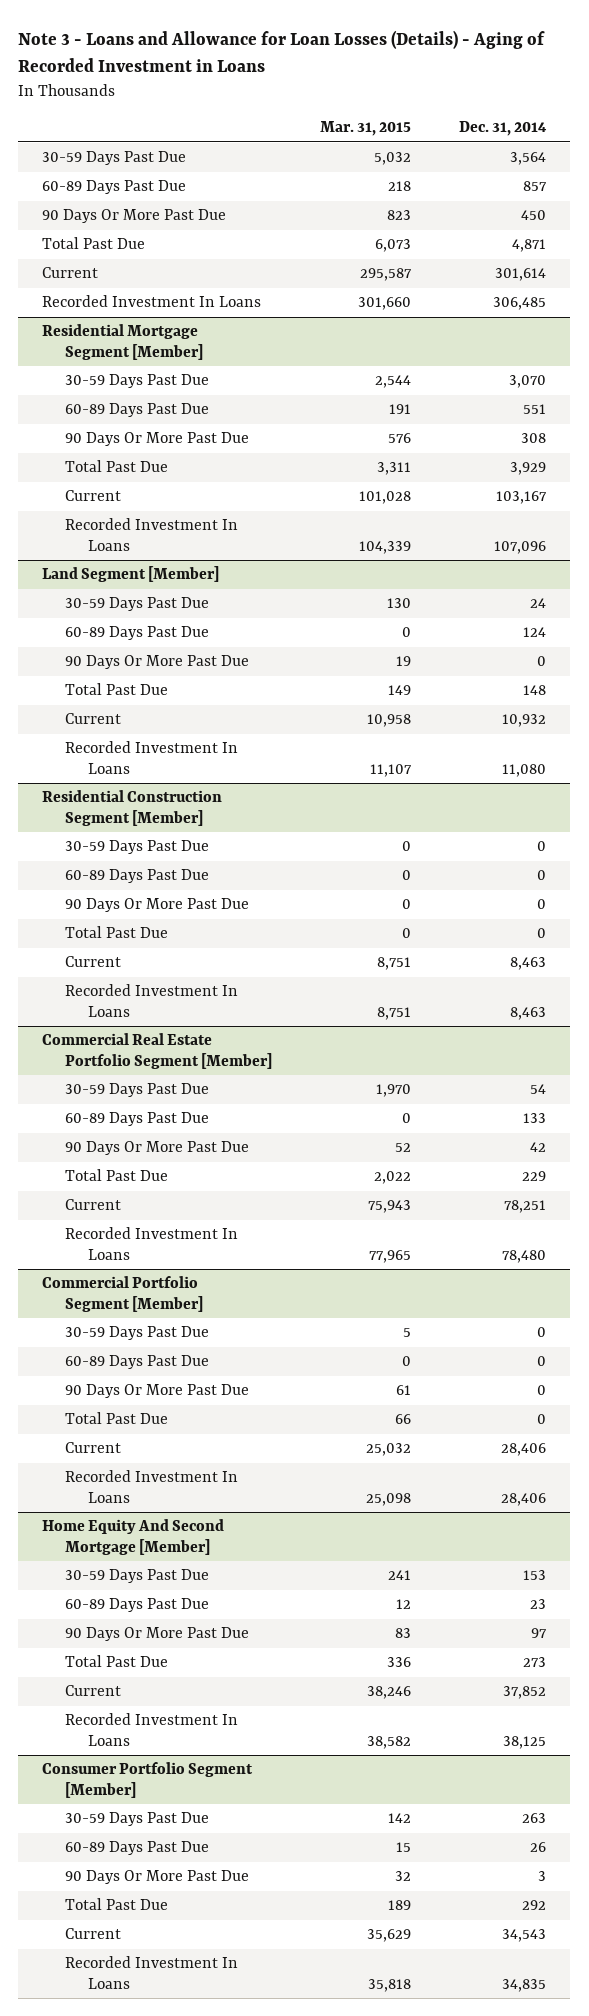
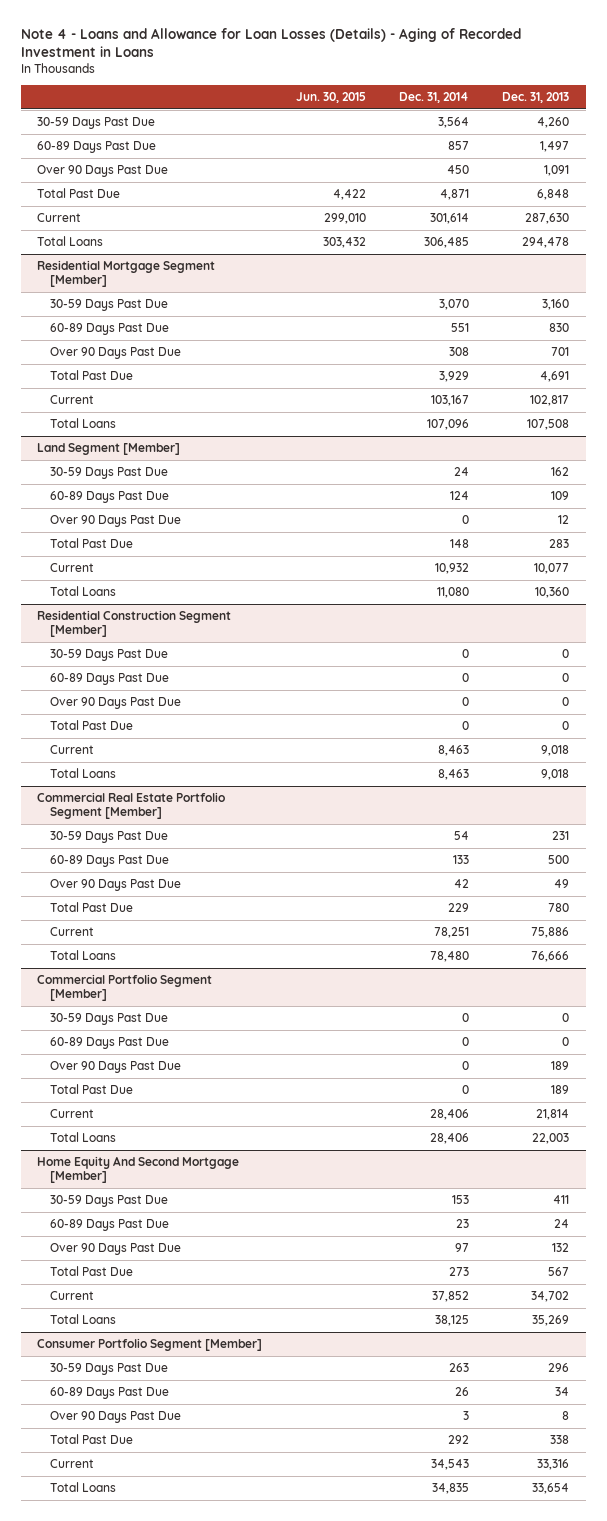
[18,30,546,73] Note 3 - Loans and Allowance for Loan Losses (Details) - Aging of Recorded Investment in Loans -> [20,27,521,58] Note 4 - Loans and Allowance for Loan Losses (Details) - Aging of Recorded Investment in Loans
[320,121,412,137] Mar. 31, 2015 -> none
none -> [295,91,366,103] Jun. 30, 2015
none -> [502,91,570,103] Dec. 31, 2013
[42,209,227,224] 90 Days Or More Past Due -> [37,164,169,177] Over 90 Days Past Due
[42,295,262,308] Recorded Investment In Loans -> [37,235,104,246] Total Loans
[65,432,250,447] 90 Days Or More Past Due -> [49,346,181,359] Over 90 Days Past Due
[65,518,239,551] Recorded Investment In Loans -> [49,417,116,428] Total Loans
[65,655,250,670] 90 Days Or More Past Due -> [49,514,181,527] Over 90 Days Past Due
[65,741,239,774] Recorded Investment In Loans -> [49,585,116,596] Total Loans
[65,898,250,913] 90 Days Or More Past Due -> [49,696,181,709] Over 90 Days Past Due
[65,984,239,1017] Recorded Investment In Loans -> [49,767,116,778] Total Loans
[65,1141,250,1156] 90 Days Or More Past Due -> [49,878,181,891] Over 90 Days Past Due
[65,1227,239,1260] Recorded Investment In Loans -> [49,949,116,960] Total Loans
[65,1384,250,1399] 90 Days Or More Past Due -> [49,1060,181,1073] Over 90 Days Past Due
[65,1470,239,1503] Recorded Investment In Loans -> [49,1131,116,1142] Total Loans
[65,1627,250,1642] 90 Days Or More Past Due -> [49,1242,181,1255] Over 90 Days Past Due
[65,1713,239,1746] Recorded Investment In Loans -> [49,1313,116,1324] Total Loans
[65,1870,250,1885] 90 Days Or More Past Due -> [49,1410,181,1423] Over 90 Days Past Due
[65,1956,239,1989] Recorded Investment In Loans -> [49,1481,116,1492] Total Loans

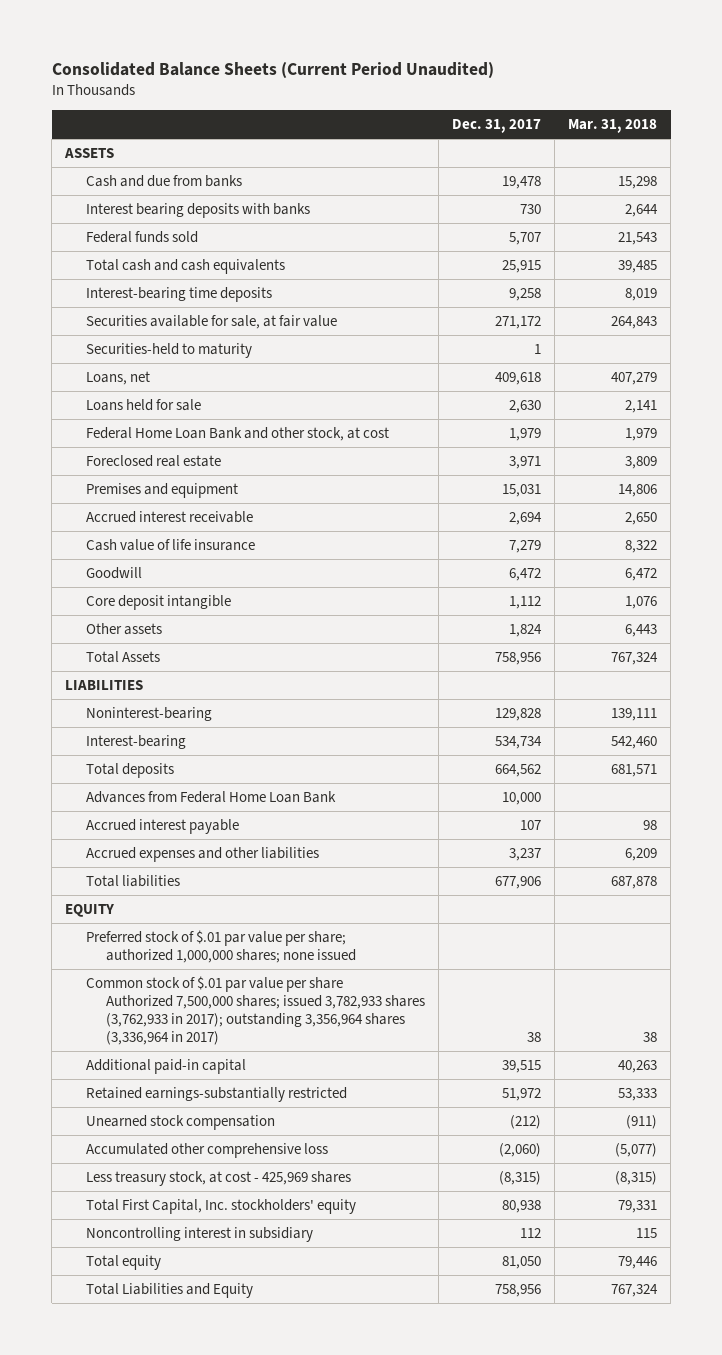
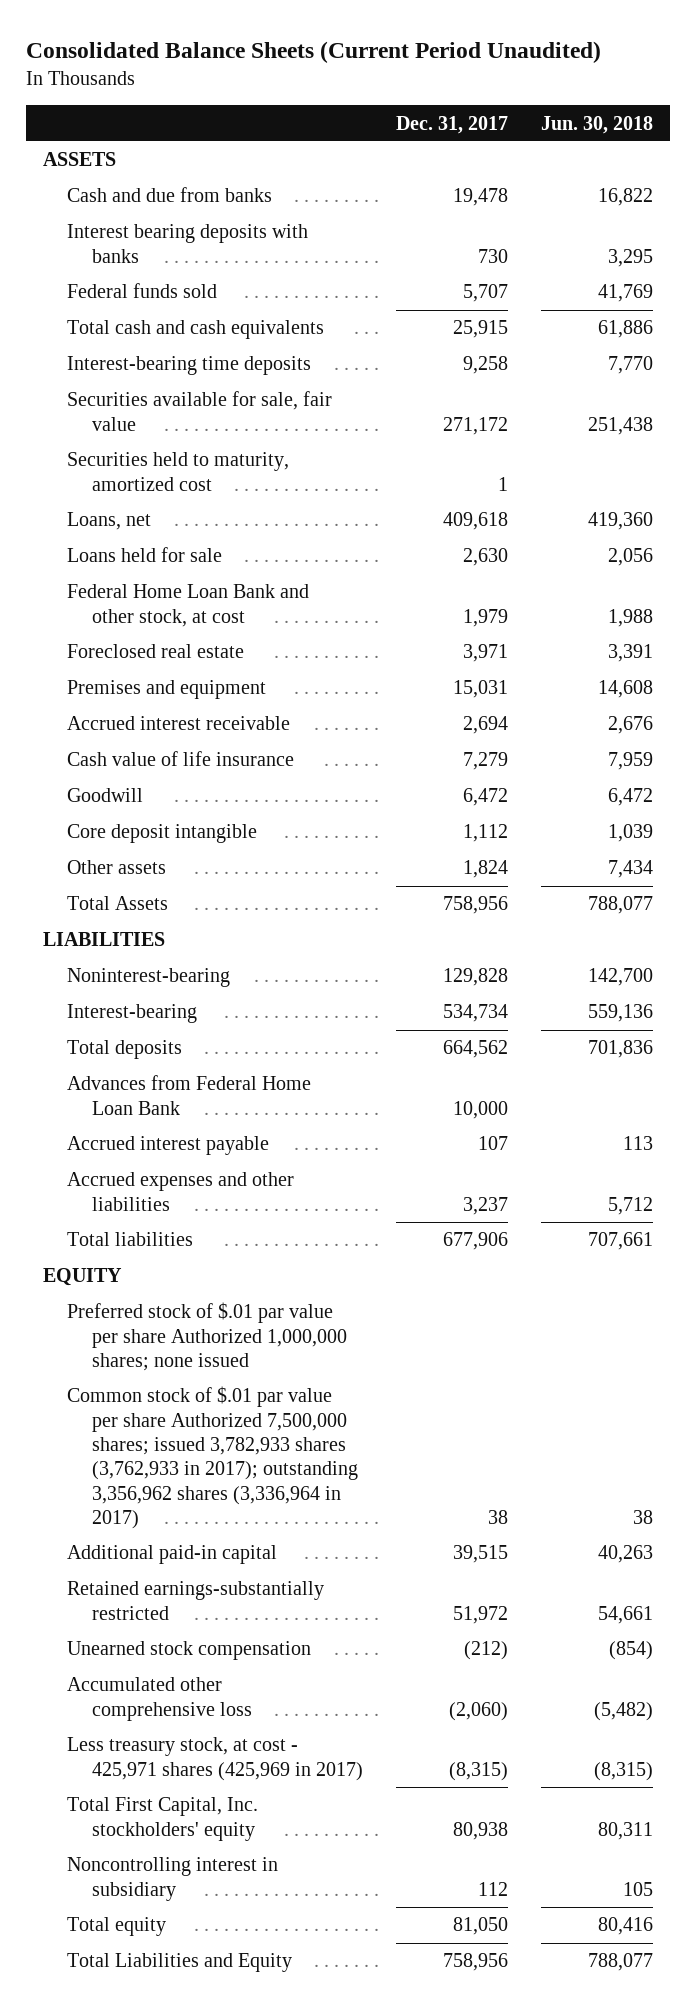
[568,119,658,134] Mar. 31, 2018 -> none
none -> [541,115,654,134] Jun. 30, 2018
[85,314,337,329] Securities available for sale, at fair value -> [67,391,333,431] Securities available for sale, fair value
[85,342,252,358] Securities-held to maturity -> [67,452,290,491] Securities held to maturity, amortized cost
[85,929,357,963] Preferred stock of $.01 par value per share; authorized 1,000,000 shares; none issued -> [67,1302,347,1372] Preferred stock of $.01 par value per share Authorized 1,000,000 shares; none issued
[85,975,426,1046] Common stock of $.01 par value per share Authorized 7,500,000 shares; issued 3,782,933 shares (3,762,933 in 2017); outstanding 3,356,964 shares (3,336,964 in 2017) -> [67,1386,358,1529] Common stock of $.01 par value per share Authorized 7,500,000 shares; issued 3,782,933 shares (3,762,933 in 2017); outstanding 3,356,962 shares (3,336,964 in 2017)
[85,1170,351,1186] Less treasury stock, at cost - 425,969 shares -> [67,1737,363,1781] Less treasury stock, at cost - 425,971 shares (425,969 in 2017)

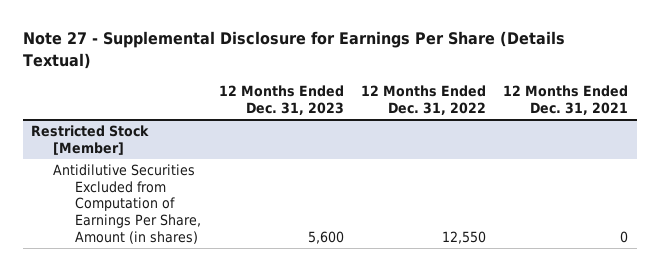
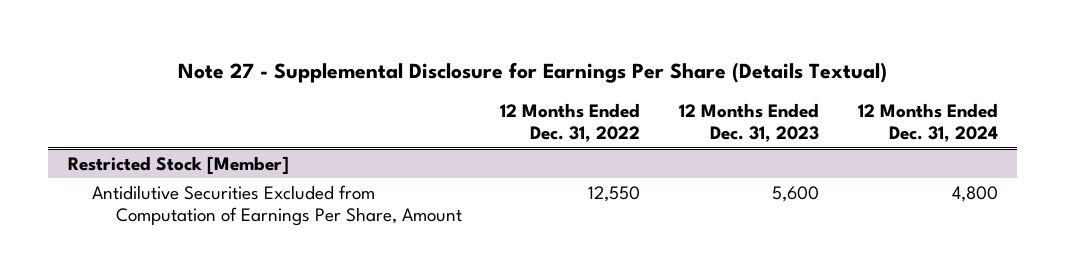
[503,85,629,115] 12 Months Ended Dec. 31, 2021 -> none
none -> [857,103,998,143] 12 Months Ended Dec. 31, 2024
[53,164,202,244] Antidilutive Securities Excluded from Computation of Earnings Per Share, Amount (in shares) -> [91,184,462,226] Antidilutive Securities Excluded from Computation of Earnings Per Share, Amount

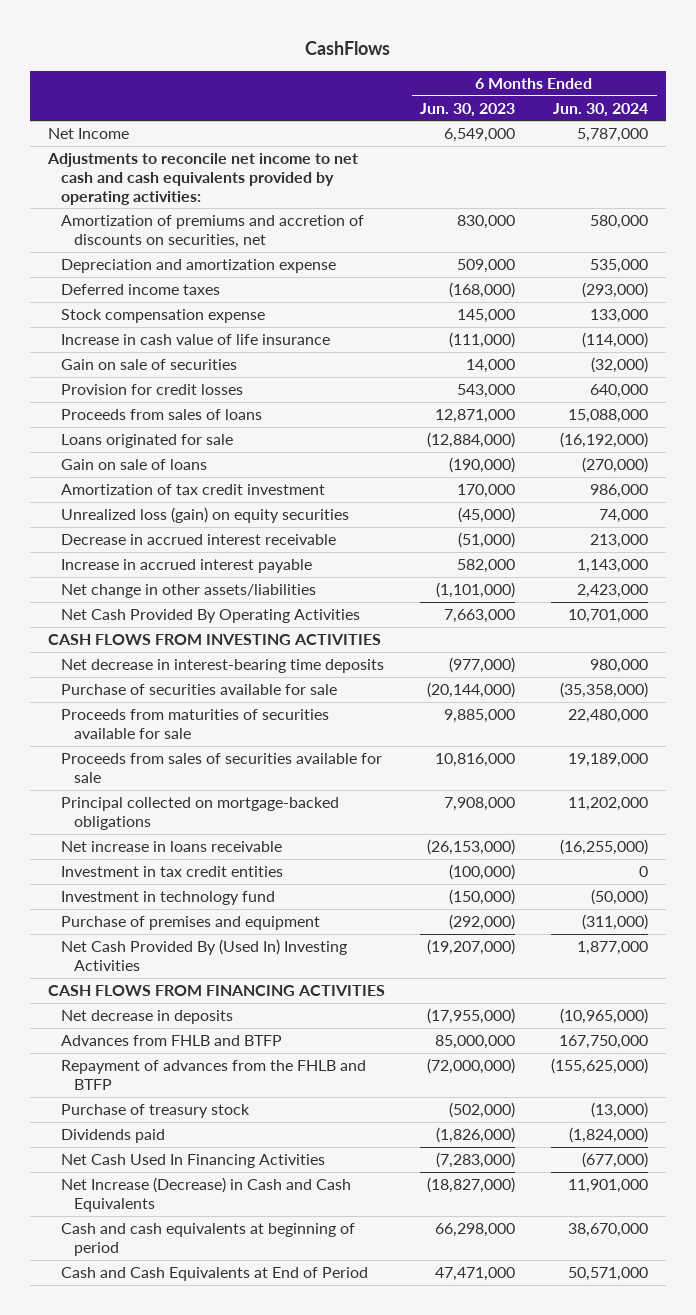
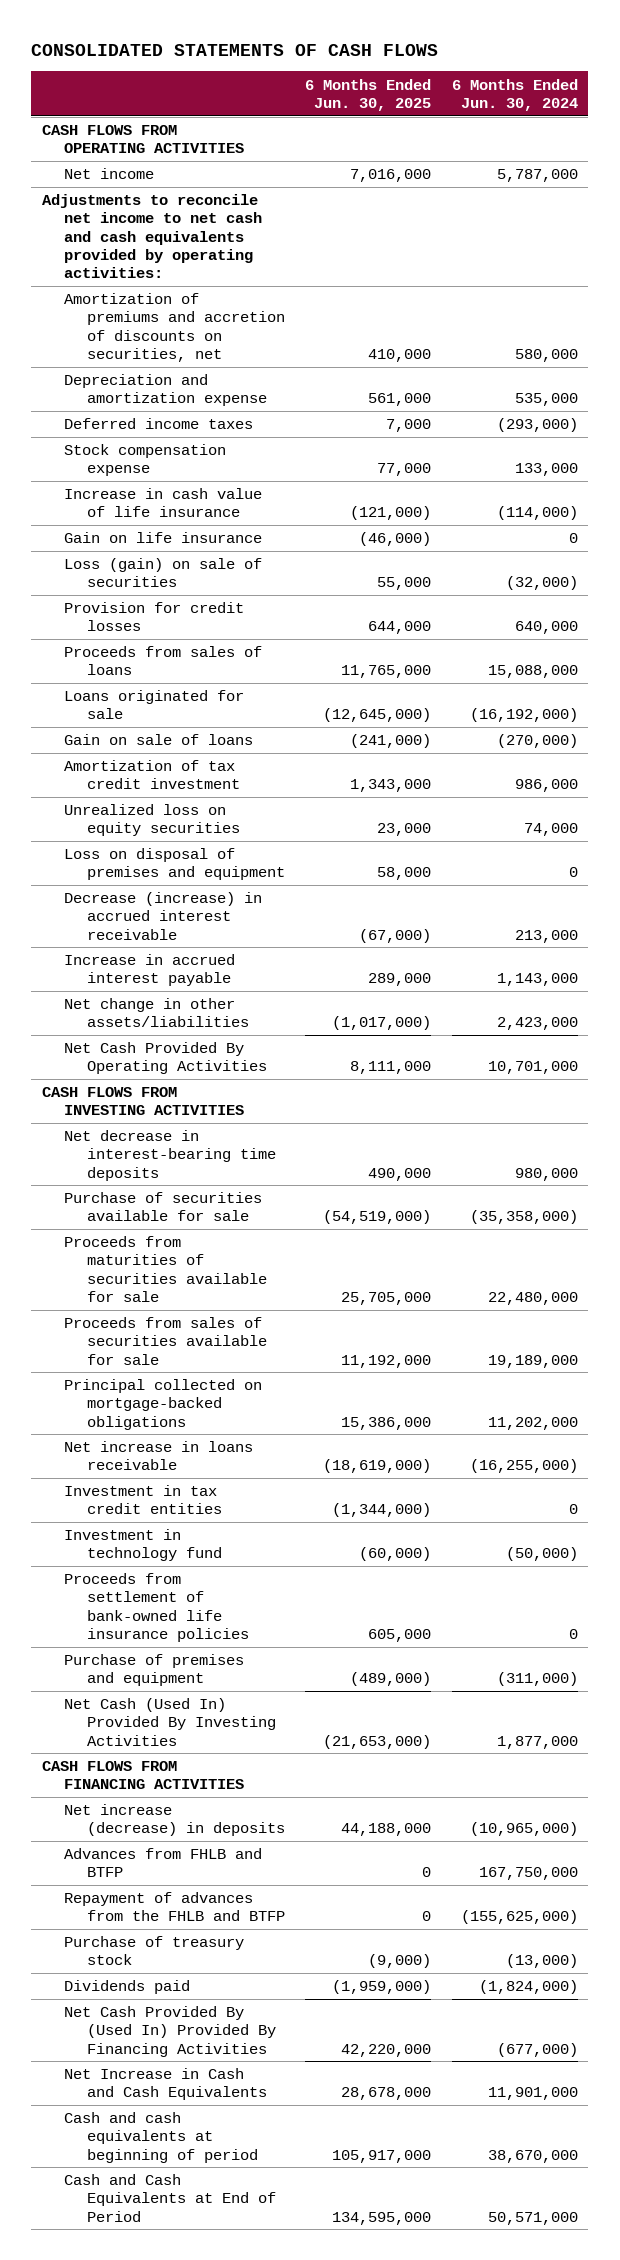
[304,40,390,55] CashFlows -> [31,43,439,56] CONSOLIDATED STATEMENTS OF CASH FLOWS
[420,102,516,117] Jun. 30, 2023 -> none
none -> [305,78,432,111] 6 Months Ended Jun. 30, 2025
none -> [41,125,245,154] CASH FLOWS FROM OPERATING ACTIVITIES
[48,128,130,140] Net Income -> [64,168,155,180] Net income
none -> [64,532,263,544] Gain on life insurance
[60,359,237,371] Gain on sale of securities -> [64,558,263,588] Loss (gain) on sale of securities
[60,507,349,524] Unrealized loss (gain) on equity securities -> [64,804,240,837] Unrealized loss on equity securities
none -> [64,848,285,881] Loss on disposal of premises and equipment
[60,534,336,546] Decrease in accrued interest receivable -> [64,892,263,940] Decrease (increase) in accrued interest receivable
none -> [64,1573,249,1643] Proceeds from settlement of bank-owned life insurance policies
[60,939,347,971] Net Cash Provided By (Used In) Investing Activities -> [64,1698,276,1746] Net Cash (Used In) Provided By Investing Activities
[60,1010,233,1025] Net decrease in deposits -> [64,1804,285,1837] Net increase (decrease) in deposits
[60,1154,325,1169] Net Cash Used In Financing Activities -> [64,2006,276,2057] Net Cash Provided By (Used In) Provided By Financing Activities
[60,1177,351,1212] Net Increase (Decrease) in Cash and Cash Equivalents -> [64,2068,267,2101] Net Increase in Cash and Cash Equivalents

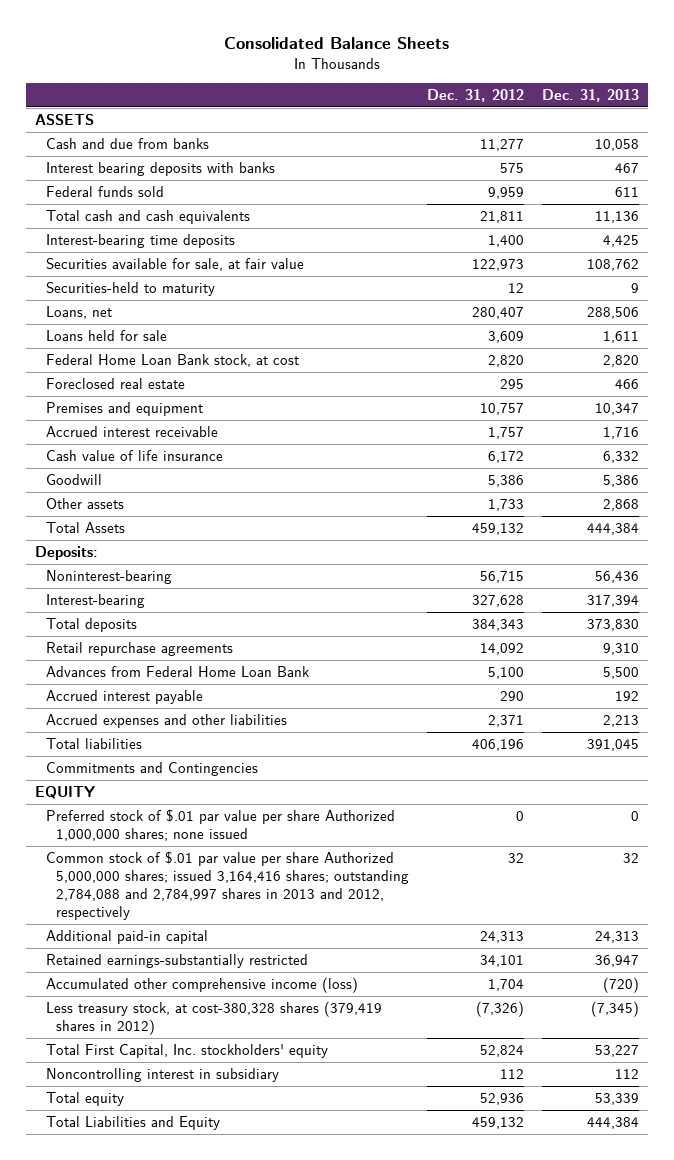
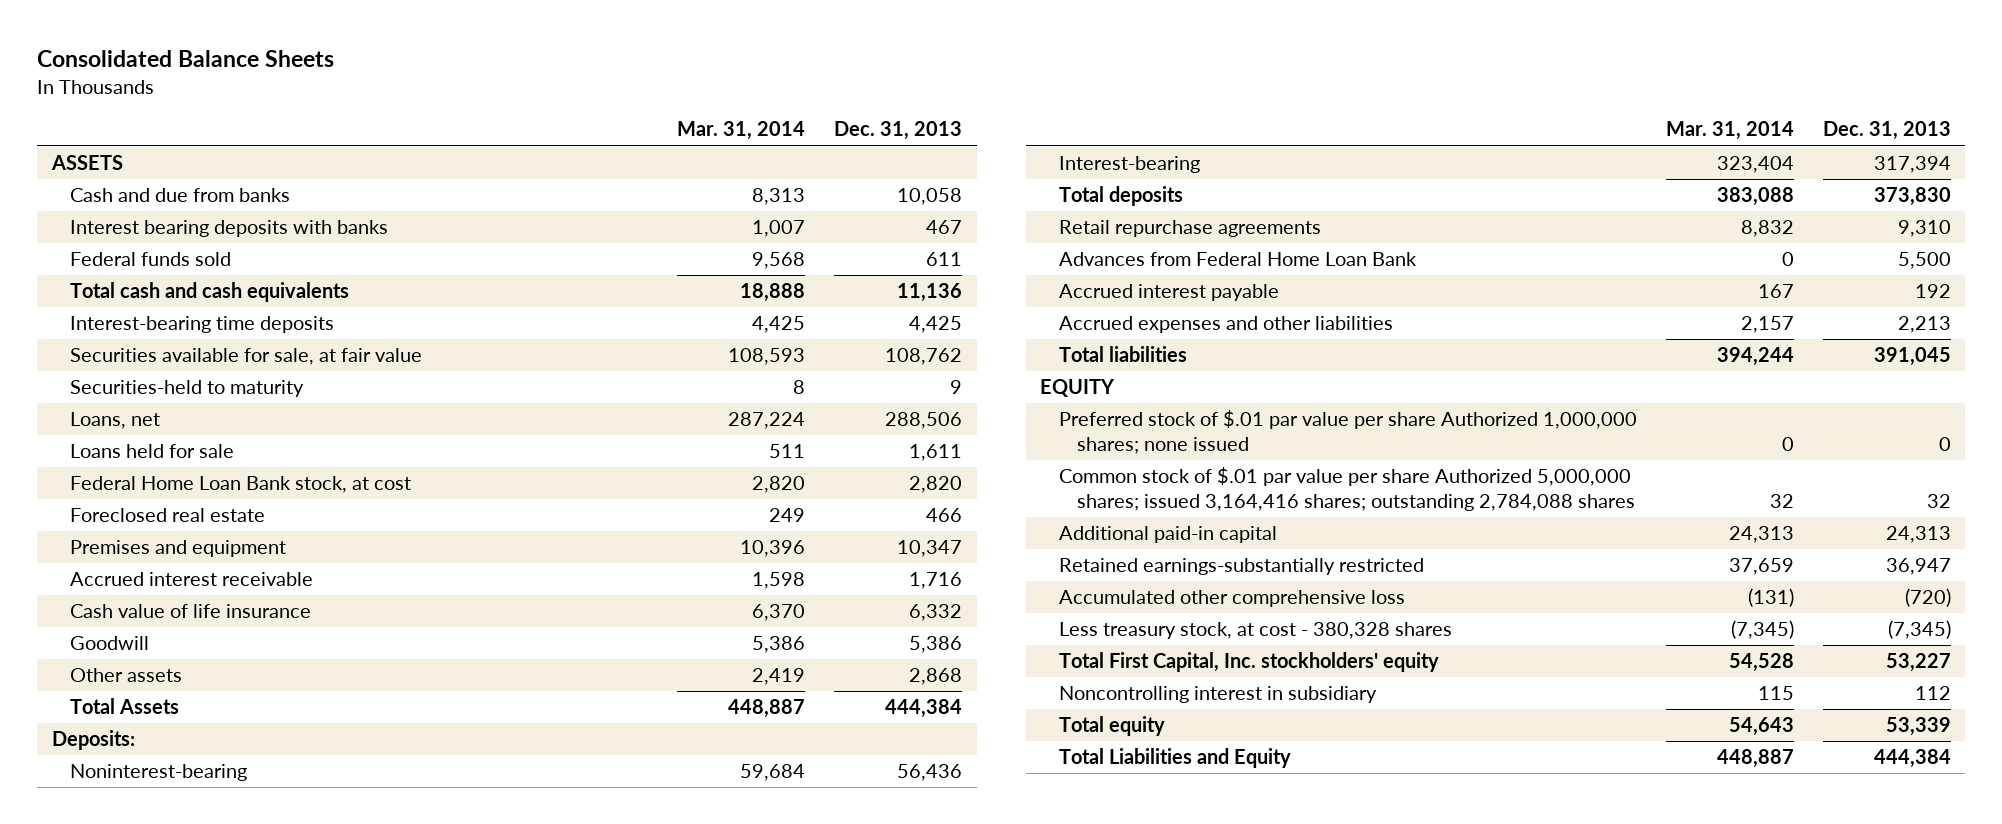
[427,89,525,103] Dec. 31, 2012 -> none
none -> [677,121,806,141] Mar. 31, 2014
[45,762,258,777] Commitments and Contingencies -> none
[45,851,410,920] Common stock of $.01 par value per share Authorized 5,000,000 shares; issued 3,164,416 shares; outstanding 2,784,088 and 2,784,997 shares in 2013 and 2012, respectively -> [1058,467,1636,511] Common stock of $.01 par value per share Authorized 5,000,000 shares; issued 3,164,416 shares; outstanding 2,784,088 shares
[45,977,358,994] Accumulated other comprehensive income (loss) -> [1058,590,1405,608] Accumulated other comprehensive loss
[45,1001,382,1035] Less treasury stock, at cost-380,328 shares (379,419 shares in 2012) -> [1058,622,1452,640] Less treasury stock, at cost - 380,328 shares

